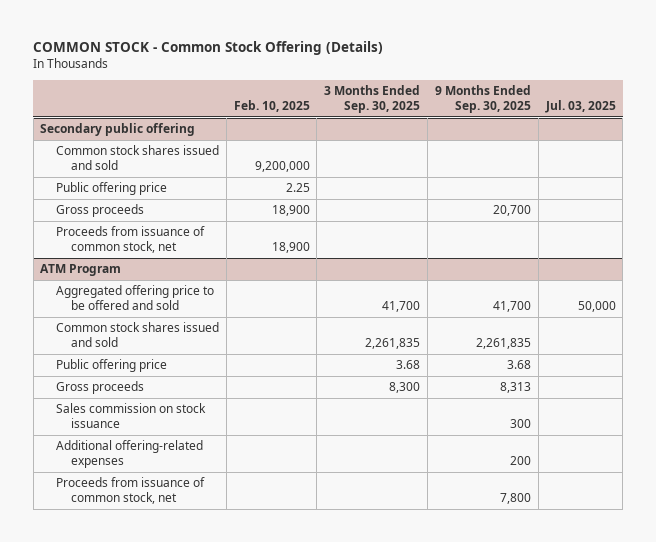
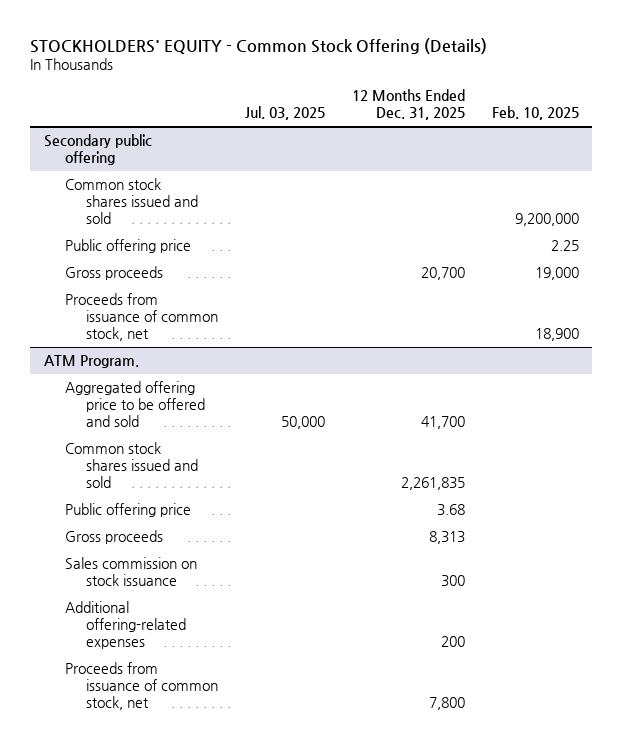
[33,40,384,55] COMMON STOCK - Common Stock Offering (Details) -> [30,37,488,54] STOCKHOLDERS' EQUITY - Common Stock Offering (Details)
[324,85,421,113] 3 Months Ended Sep. 30, 2025 -> none
[434,85,531,113] 9 Months Ended Sep. 30, 2025 -> none
none -> [351,89,465,121] 12 Months Ended Dec. 31, 2025
[271,205,310,217] 18,900 -> [534,267,579,281] 19,000
[40,264,122,277] ATM Program -> [43,355,139,369] ATM Program.

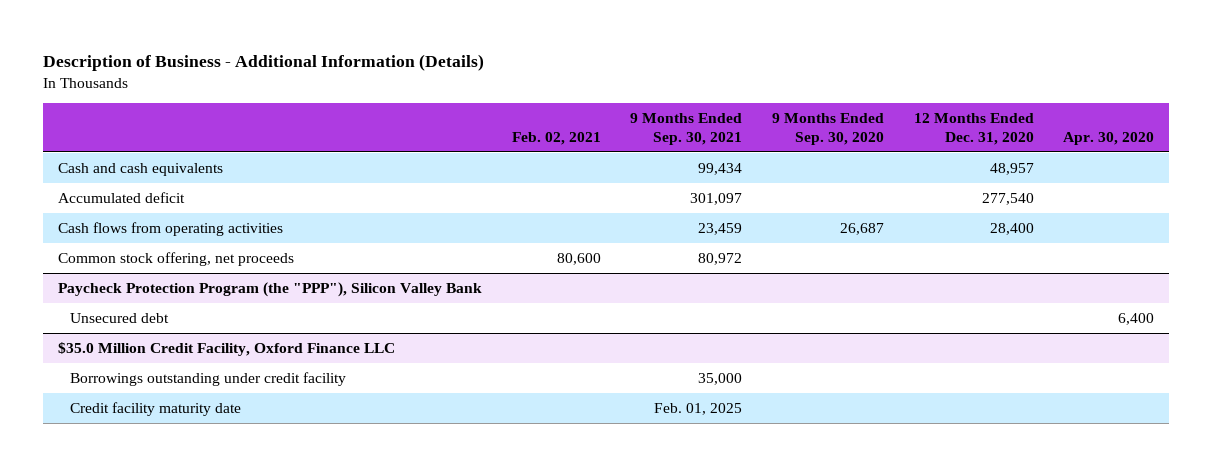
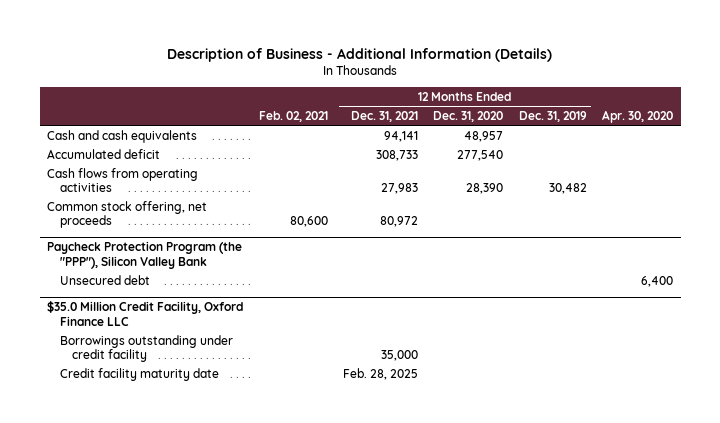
[630,113,743,145] 9 Months Ended Sep. 30, 2021 -> none
[771,113,884,145] 9 Months Ended Sep. 30, 2020 -> none
none -> [351,111,419,123] Dec. 31, 2021
none -> [518,111,587,123] Dec. 31, 2019
[989,222,1034,235] 28,400 -> [466,183,504,195] 28,390

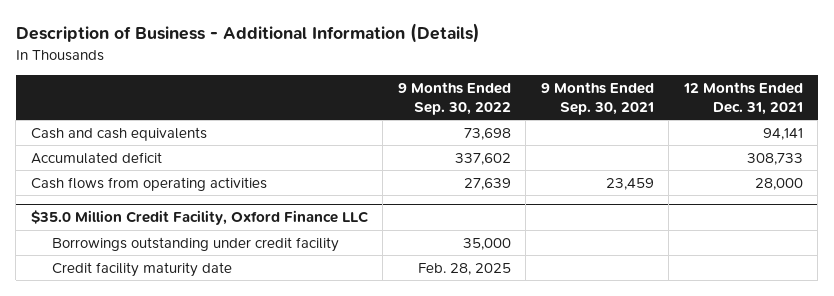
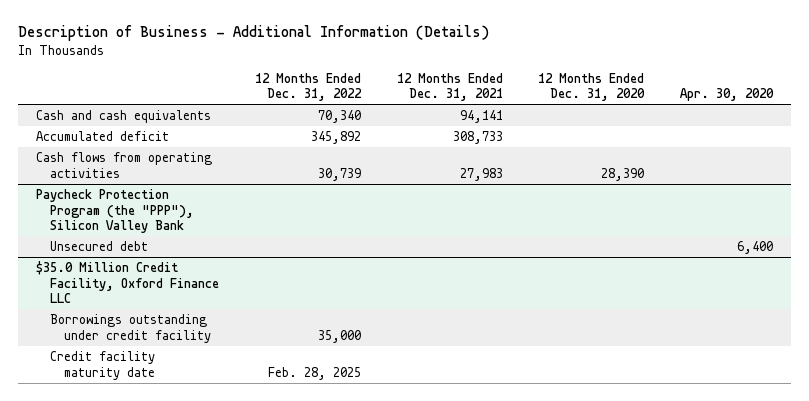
[397,81,511,115] 9 Months Ended Sep. 30, 2022 -> none
[540,81,654,115] 9 Months Ended Sep. 30, 2021 -> none
none -> [254,72,362,102] 12 Months Ended Dec. 31, 2022
none -> [538,72,646,102] 12 Months Ended Dec. 31, 2020
none -> [680,88,775,102] Apr. 30, 2020
[754,177,803,190] 28,000 -> [459,167,503,181] 27,983
none -> [35,189,194,234] Paycheck Protection Program (the "PPP"), Silicon Valley Bank
none -> [49,241,148,252] Unsecured debt

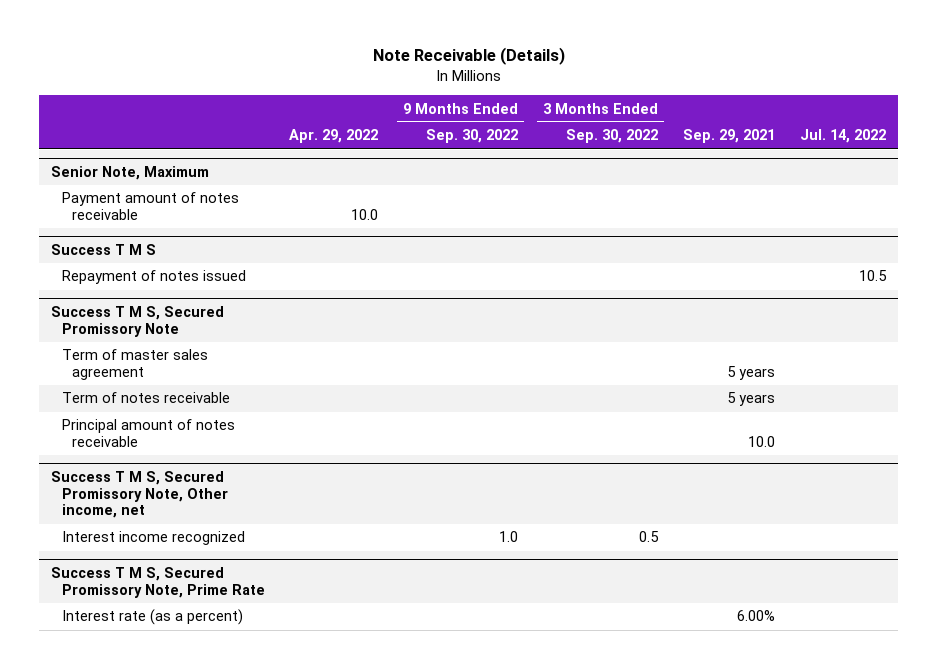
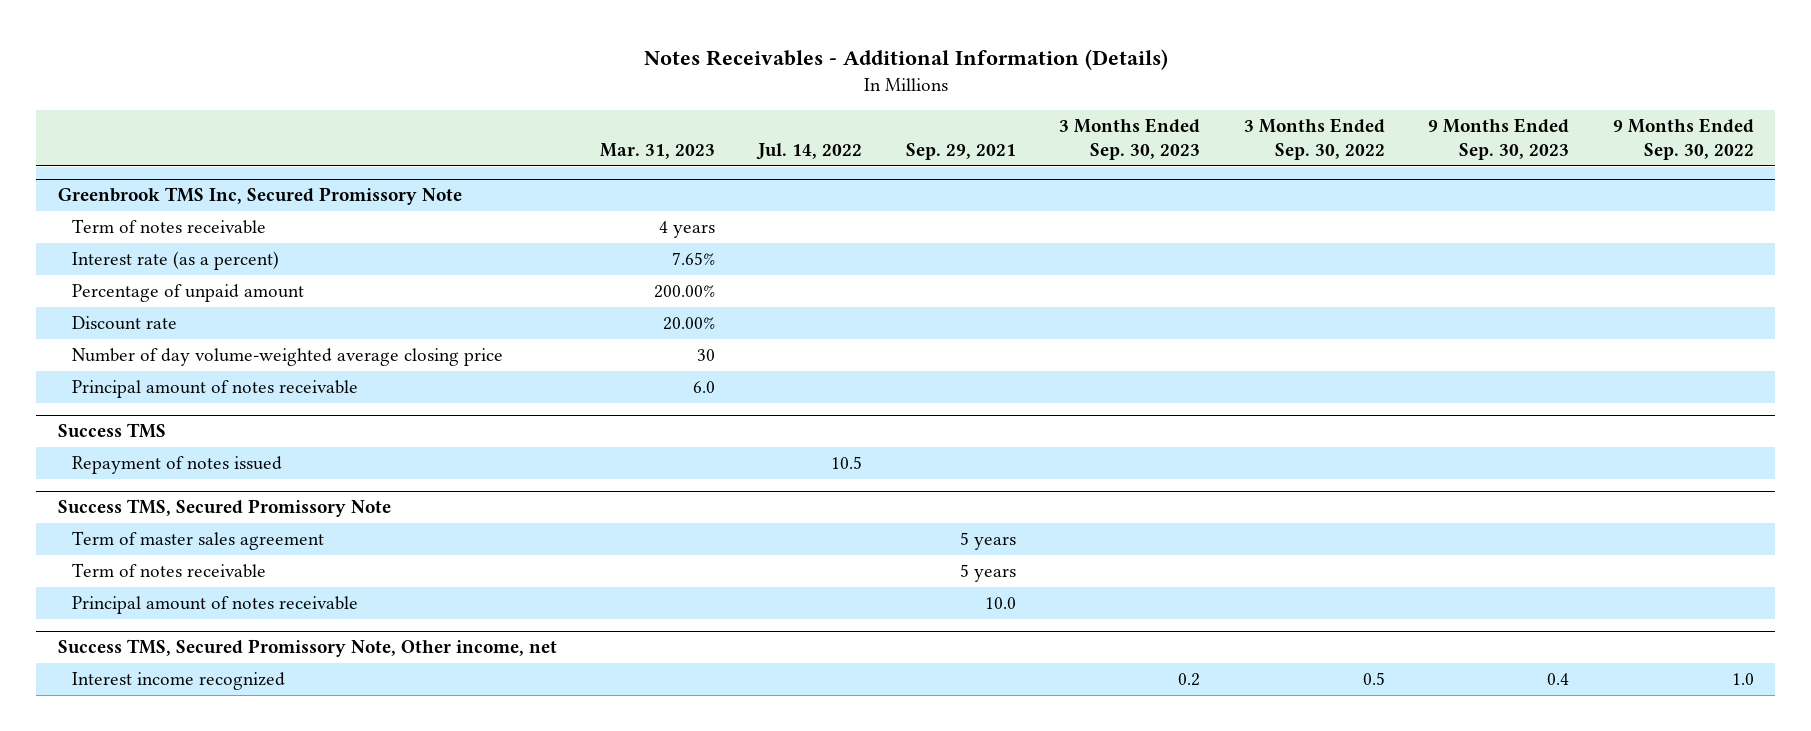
[372,47,565,66] Note Receivable (Details) -> [643,49,1168,71] Notes Receivables - Additional Information (Details)
[289,129,379,144] Apr. 29, 2022 -> none
none -> [600,143,716,160] Mar. 31, 2023
none -> [1059,117,1201,161] 3 Months Ended Sep. 30, 2023
none -> [1428,117,1570,161] 9 Months Ended Sep. 30, 2023
[51,165,210,180] Senior Note, Maximum -> none
[61,192,239,221] Payment amount of notes receivable -> none
none -> [57,187,462,206] Greenbrook TMS Inc, Secured Promissory Note
none -> [71,219,266,235] Term of notes receivable
none -> [71,251,279,271] Interest rate (as a percent)
none -> [71,284,304,303] Percentage of unpaid amount
none -> [71,316,177,331] Discount rate
none -> [71,348,503,367] Number of day volume-weighted average closing price
none -> [71,380,358,399] Principal amount of notes receivable
[51,243,157,255] Success T M S -> [57,423,166,439] Success TMS
[51,305,225,337] Success T M S, Secured Promissory Note -> [57,499,391,518] Success TMS, Secured Promissory Note
[51,470,228,519] Success T M S, Secured Promissory Note, Other income, net -> [57,639,557,658] Success TMS, Secured Promissory Note, Other income, net
[51,566,265,598] Success T M S, Secured Promissory Note, Prime Rate -> none
[61,609,243,626] Interest rate (as a percent) -> none

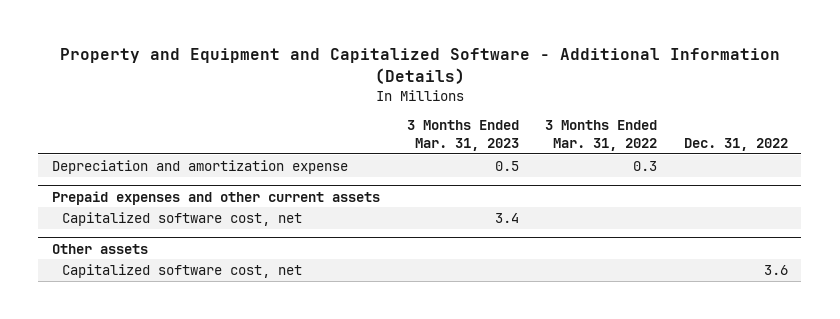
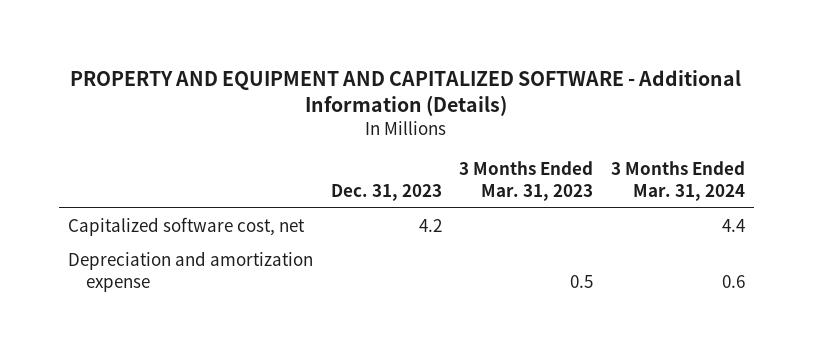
[59,48,780,84] Property and Equipment and Capitalized Software - Additional Information (Details) -> [70,69,742,117] PROPERTY AND EQUIPMENT AND CAPITALIZED SOFTWARE - Additional Information (Details)
[545,120,658,152] 3 Months Ended Mar. 31, 2022 -> none
[684,138,789,152] Dec. 31, 2022 -> none
none -> [330,184,442,202] Dec. 31, 2023
none -> [610,161,745,202] 3 Months Ended Mar. 31, 2024
none -> [67,217,305,237] Capitalized software cost, net
[51,190,380,205] Prepaid expenses and other current assets -> none
[62,211,303,226] Capitalized software cost, net -> none
[51,243,148,254] Other assets -> none
[62,263,303,278] Capitalized software cost, net -> none

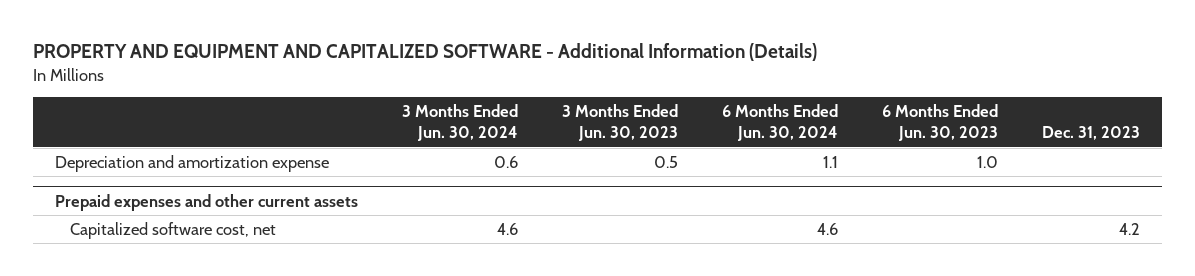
[459,161,594,202] 3 Months Ended Mar. 31, 2023 -> none
[610,161,745,202] 3 Months Ended Mar. 31, 2024 -> none
none -> [401,103,518,142] 3 Months Ended Jun. 30, 2024
none -> [561,103,678,142] 3 Months Ended Jun. 30, 2023
none -> [721,103,838,142] 6 Months Ended Jun. 30, 2024
none -> [881,103,998,142] 6 Months Ended Jun. 30, 2023
[67,217,305,237] Capitalized software cost, net -> none
none -> [55,193,359,211] Prepaid expenses and other current assets
none -> [69,221,276,239] Capitalized software cost, net

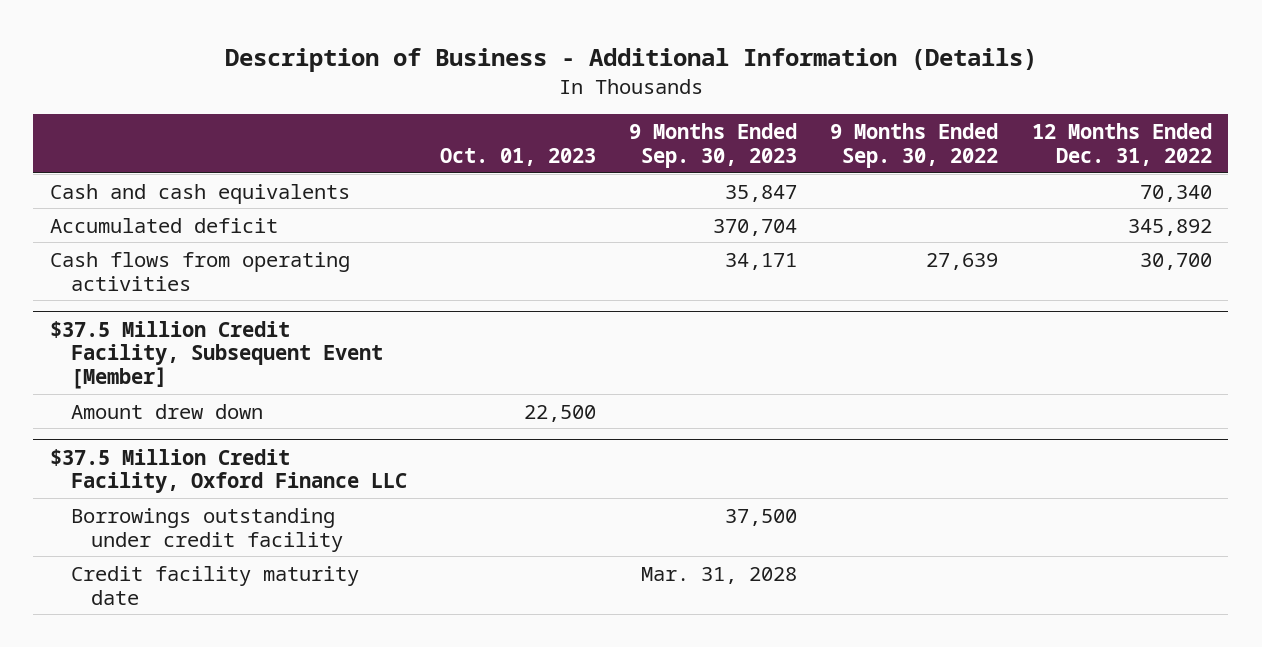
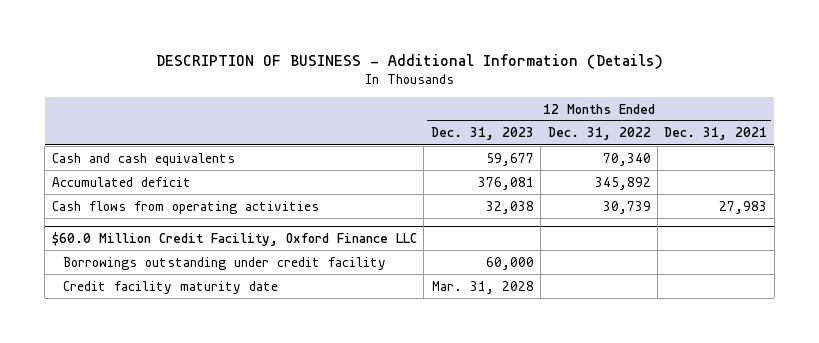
[224,47,1037,72] Description of Business - Additional Information (Details) -> [155,53,663,69] DESCRIPTION OF BUSINESS - Additional Information (Details)
[439,147,596,166] Oct. 01, 2023 -> none
[629,122,798,168] 9 Months Ended Sep. 30, 2023 -> none
[830,122,999,168] 9 Months Ended Sep. 30, 2022 -> none
none -> [430,127,534,141] Dec. 31, 2023
none -> [664,127,768,141] Dec. 31, 2021
[50,320,383,390] $37.5 Million Credit Facility, Subsequent Event [Member] -> none
[70,403,263,419] Amount drew down -> none
[1139,252,1212,270] 30,700 -> [602,200,651,214] 30,739
[50,448,407,494] $37.5 Million Credit Facility, Oxford Finance LLC -> [51,231,417,246] $60.0 Million Credit Facility, Oxford Finance LLC

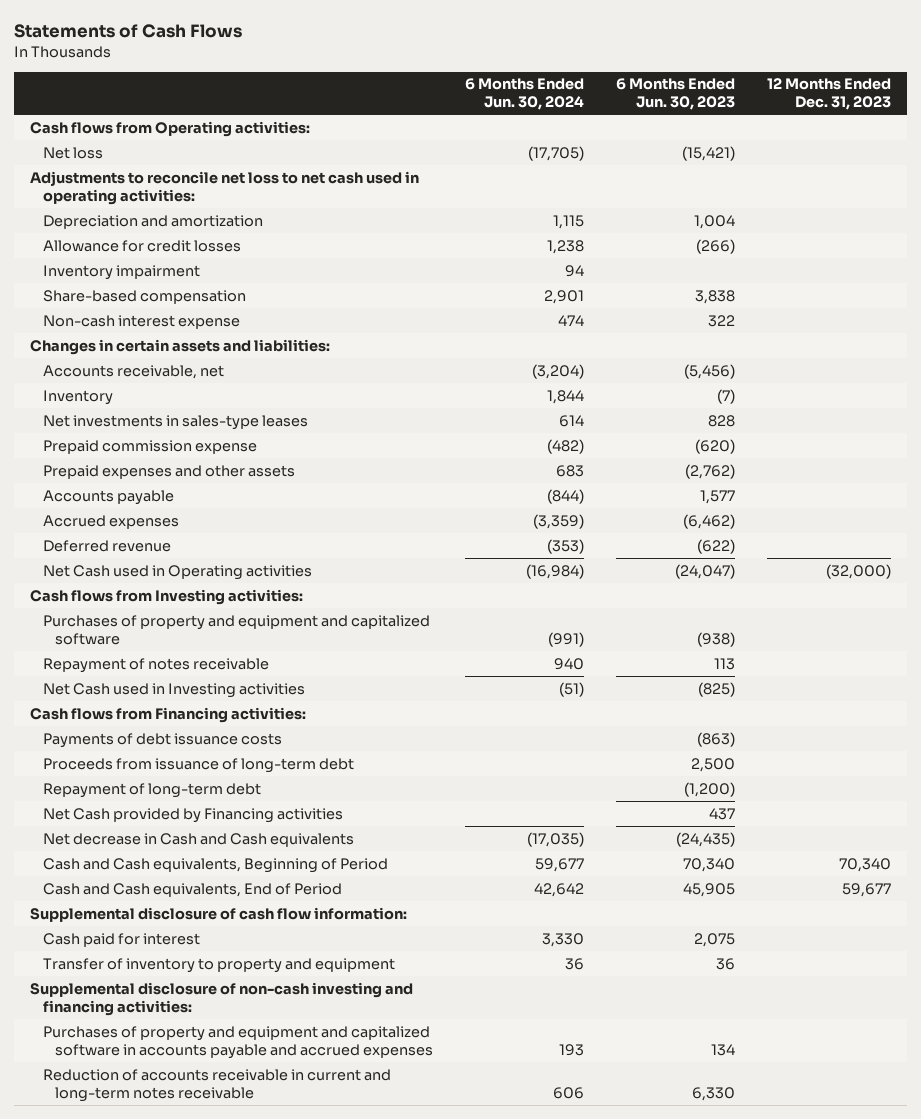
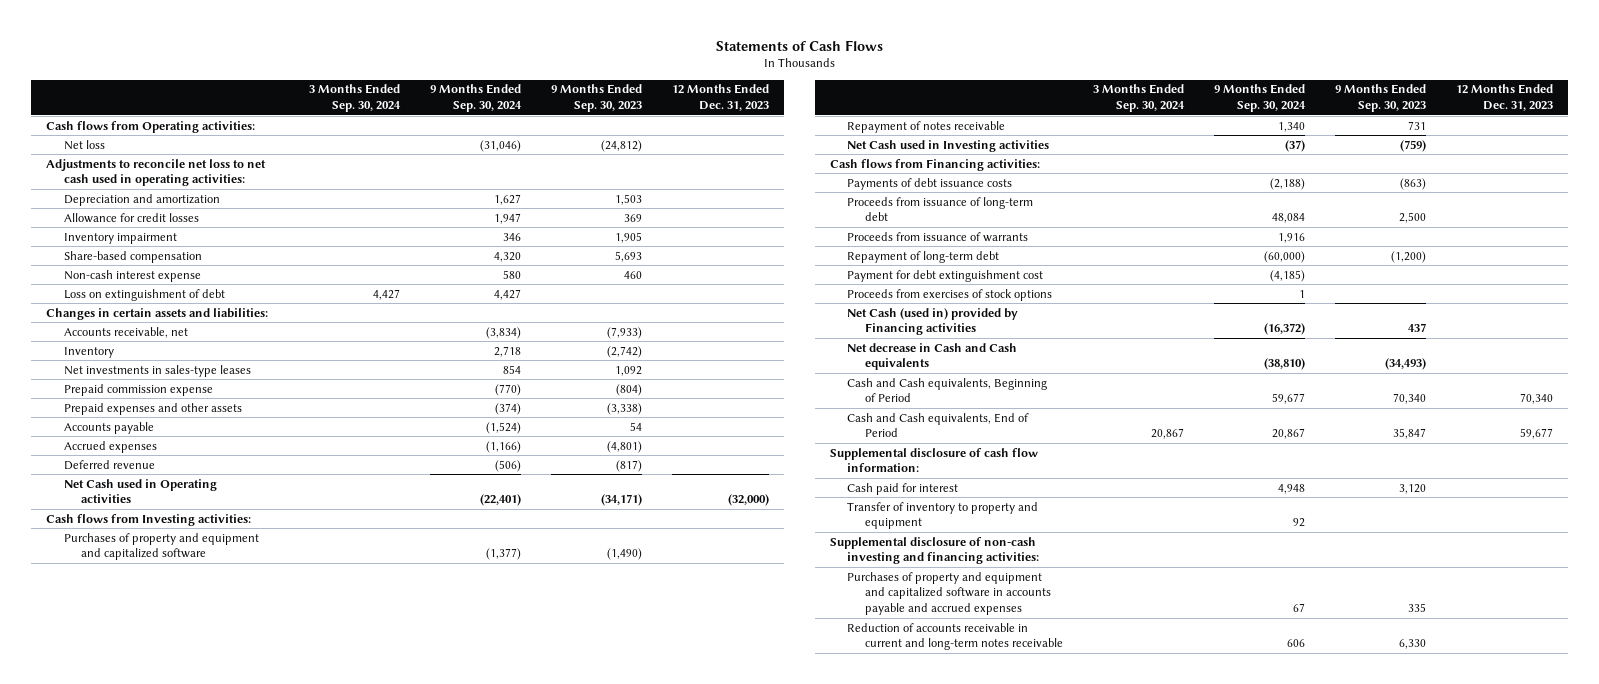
[464,78,584,111] 6 Months Ended Jun. 30, 2024 -> none
[615,78,735,111] 6 Months Ended Jun. 30, 2023 -> none
none -> [308,84,401,113] 3 Months Ended Sep. 30, 2024
none -> [429,84,522,113] 9 Months Ended Sep. 30, 2024
none -> [550,84,642,113] 9 Months Ended Sep. 30, 2023
none -> [63,288,225,301] Loss on extinguishment of debt
none -> [847,231,1029,242] Proceeds from issuance of warrants
none -> [847,269,1044,282] Payment for debt extinguishment cost
none -> [847,288,1053,301] Proceeds from exercises of stock options
[42,807,343,823] Net Cash provided by Financing activities -> [847,307,1019,336] Net Cash (used in) provided by Financing activities

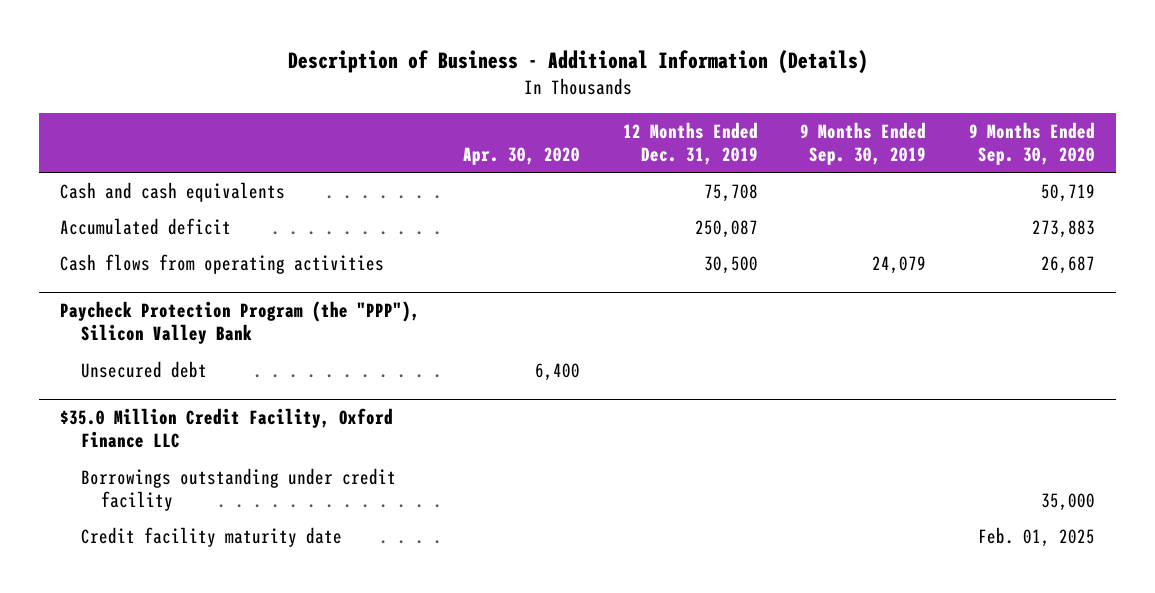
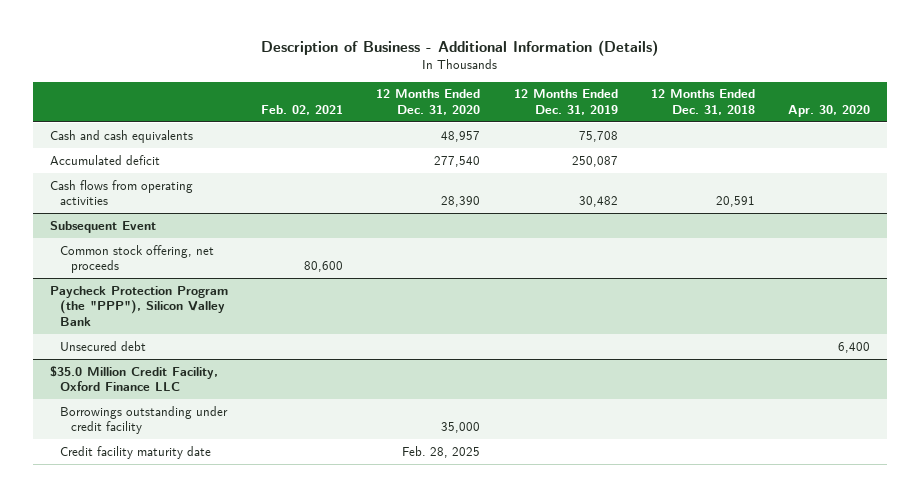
[800,121,927,165] 9 Months Ended Sep. 30, 2019 -> none
[968,121,1095,165] 9 Months Ended Sep. 30, 2020 -> none
none -> [261,105,344,116] Feb. 02, 2021
none -> [376,89,481,116] 12 Months Ended Dec. 31, 2020
none -> [650,89,755,116] 12 Months Ended Dec. 31, 2018
[703,255,758,274] 30,500 -> [578,196,618,208] 30,482
none -> [49,220,156,233] Subsequent Event
none -> [60,244,215,274] Common stock offering, net proceeds

